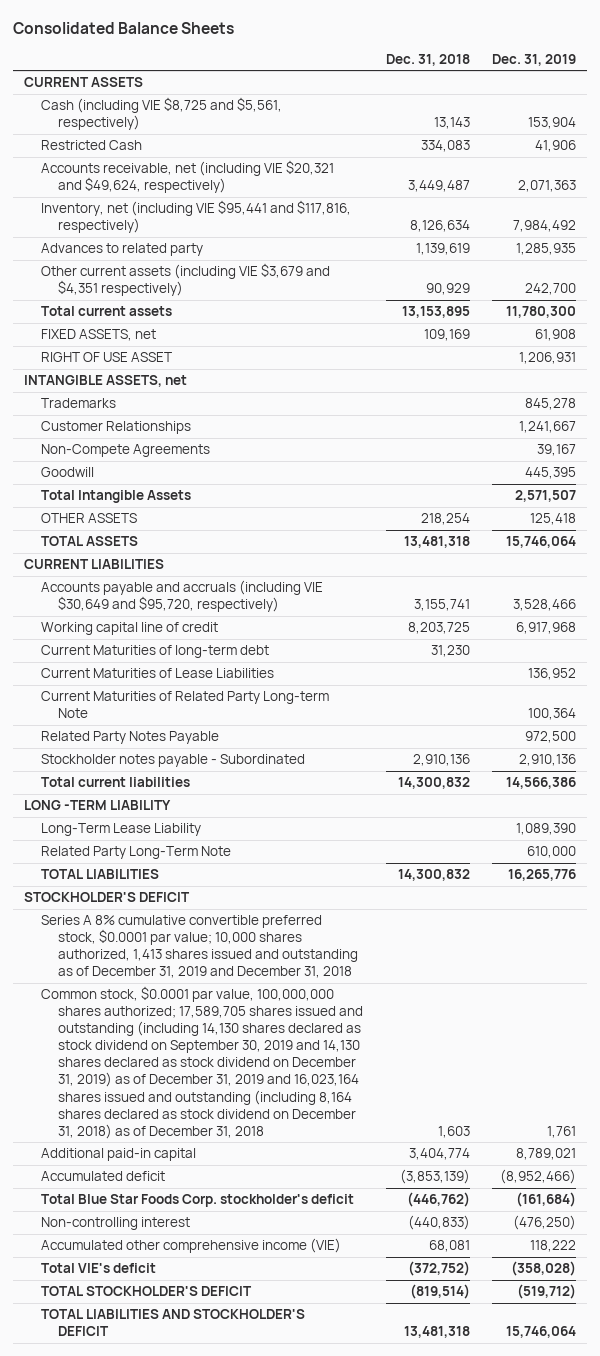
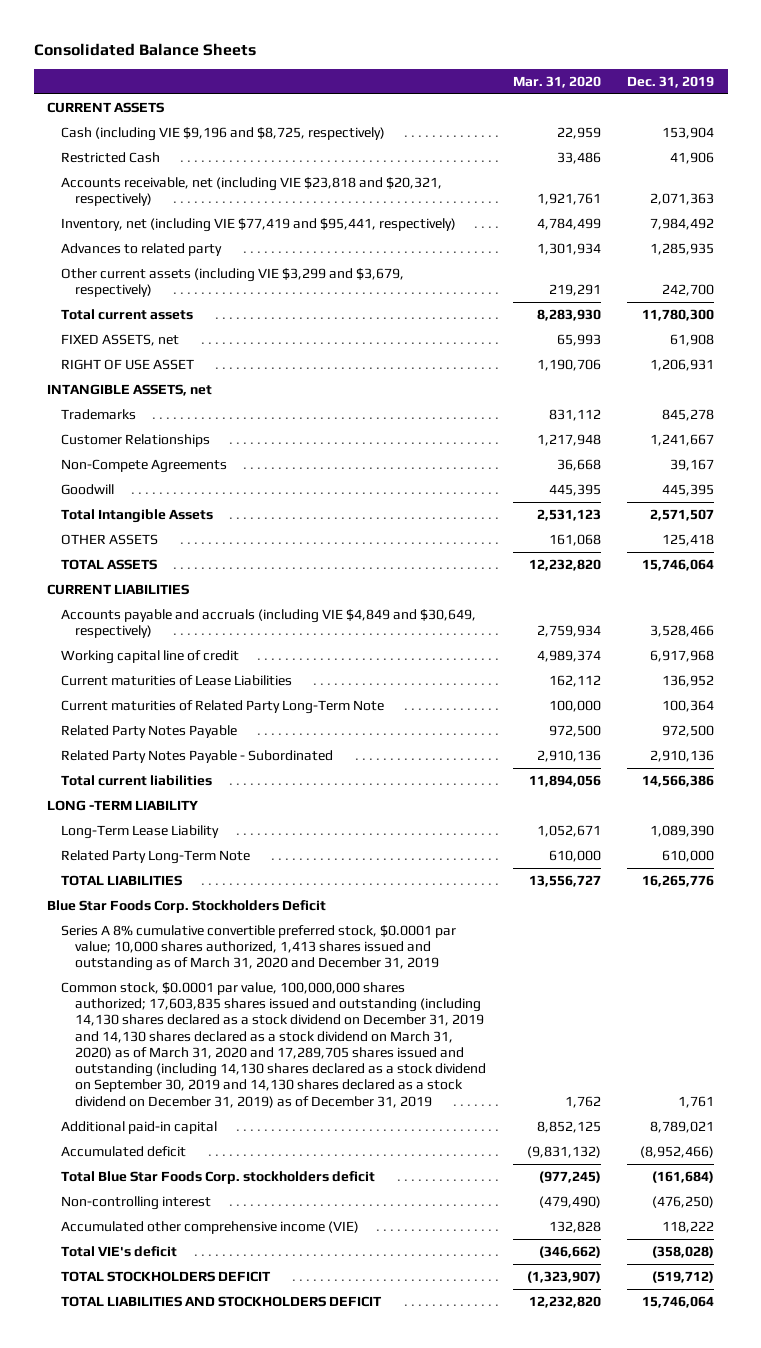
[385,53,470,66] Dec. 31, 2018 -> none
none -> [512,75,601,88] Mar. 31, 2020
[41,97,283,131] Cash (including VIE $8,725 and $5,561, respectively) -> [60,126,385,141] Cash (including VIE $9,196 and $8,725, respectively)
[41,160,335,194] Accounts receivable, net (including VIE $20,321 and $49,624, respectively) -> [60,176,442,207] Accounts receivable, net (including VIE $23,818 and $20,321, respectively)
[41,200,352,234] Inventory, net (including VIE $95,441 and $117,816, respectively) -> [60,217,456,232] Inventory, net (including VIE $77,419 and $95,441, respectively)
[41,263,331,297] Other current assets (including VIE $3,679 and $4,351 respectively) -> [60,267,404,298] Other current assets (including VIE $3,299 and $3,679, respectively)
[41,580,324,613] Accounts payable and accruals (including VIE $30,649 and $95,720, respectively) -> [60,608,476,639] Accounts payable and accruals (including VIE $4,849 and $30,649, respectively)
[41,645,270,659] Current Maturities of long-term debt -> none
[41,668,275,679] Current Maturities of Lease Liabilities -> [60,674,292,686] Current maturities of Lease Liabilities
[41,691,330,719] Current Maturities of Related Party Long-term Note -> [60,699,384,714] Current maturities of Related Party Long-Term Note
[41,754,306,768] Stockholder notes payable - Subordinated -> [60,749,333,763] Related Party Notes Payable - Subordinated
[24,892,191,903] STOCKHOLDER'S DEFICIT -> none
none -> [46,899,326,913] Blue Star Foods Corp. Stockholders Deficit
[41,915,359,979] Series A 8% cumulative convertible preferred stock, $0.0001 par value; 10,000 shares authorized, 1,413 shares issued and outstanding as of December 31, 2019 and December 31, 2018 -> [60,924,456,972] Series A 8% cumulative convertible preferred stock, $0.0001 par value; 10,000 shares authorized, 1,413 shares issued and outstanding as of March 31, 2020 and December 31, 2019
[41,986,364,1139] Common stock, $0.0001 par value, 100,000,000 shares authorized; 17,589,705 shares issued and outstanding (including 14,130 shares declared as stock dividend on September 30, 2019 and 14,130 shares declared as stock dividend on December 31, 2019) as of December 31, 2019 and 16,023,164 shares issued and outstanding (including 8,164 shares declared as stock dividend on December 31, 2018) as of December 31, 2018 -> [60,981,487,1108] Common stock, $0.0001 par value, 100,000,000 shares authorized; 17,603,835 shares issued and outstanding (including 14,130 shares declared as a stock dividend on December 31, 2019 and 14,130 shares declared as a stock dividend on March 31, 2020) as of March 31, 2020 and 17,289,705 shares issued and outstanding (including 14,130 shares declared as a stock dividend on September 30, 2019 and 14,130 shares declared as a stock dividend on December 31, 2019) as of December 31, 2019
[41,1194,355,1208] Total Blue Star Foods Corp. stockholder's deficit -> [60,1170,375,1184] Total Blue Star Foods Corp. stockholders deficit
[41,1286,253,1297] TOTAL STOCKHOLDER'S DEFICIT -> [60,1270,271,1282] TOTAL STOCKHOLDERS DEFICIT
[41,1309,306,1337] TOTAL LIABILITIES AND STOCKHOLDER'S DEFICIT -> [60,1295,382,1307] TOTAL LIABILITIES AND STOCKHOLDERS DEFICIT

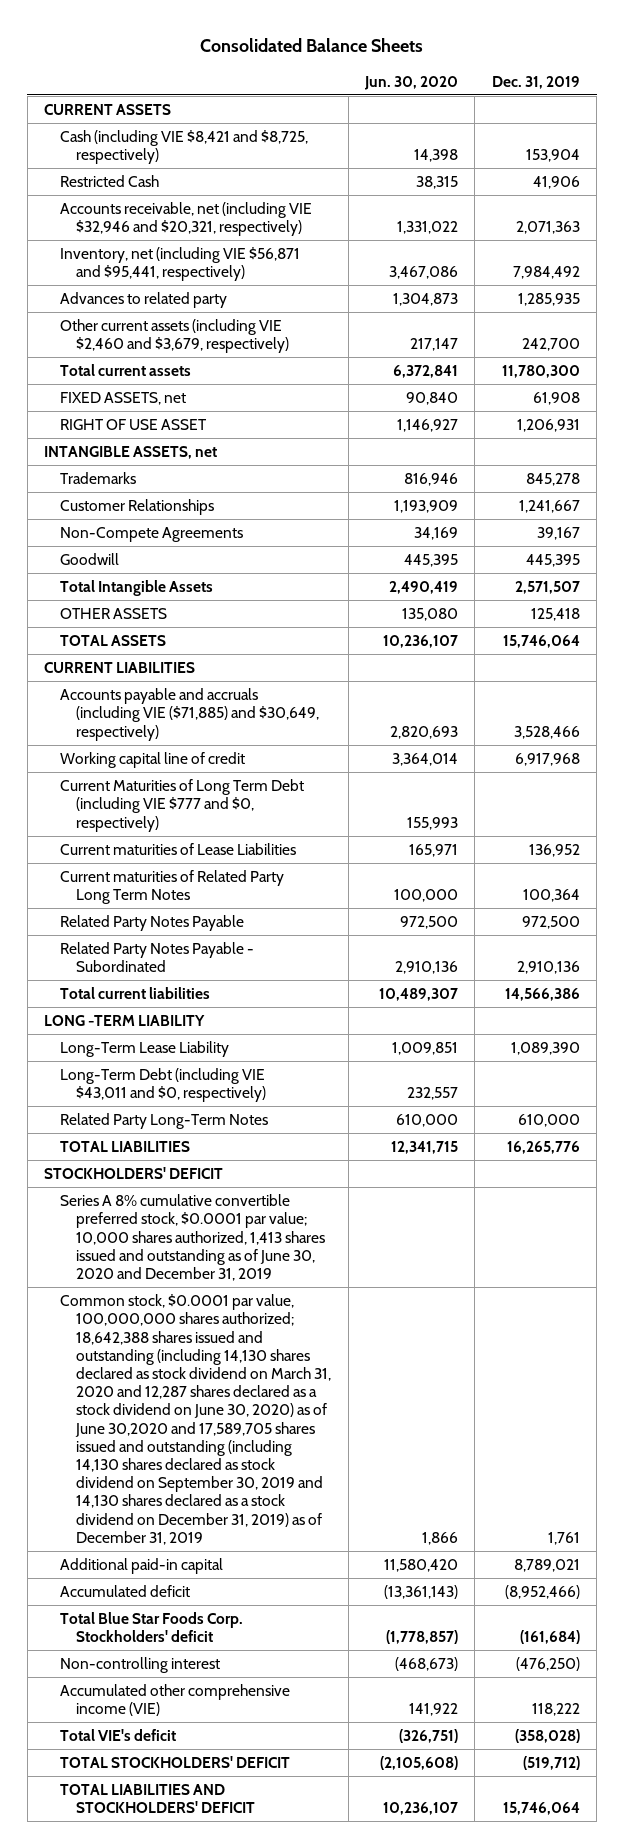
[512,75,601,88] Mar. 31, 2020 -> none
none -> [364,75,459,90] Jun. 30, 2020
[60,126,385,141] Cash (including VIE $9,196 and $8,725, respectively) -> [60,130,309,165] Cash (including VIE $8,421 and $8,725, respectively)
[60,176,442,207] Accounts receivable, net (including VIE $23,818 and $20,321, respectively) -> [60,202,313,237] Accounts receivable, net (including VIE $32,946 and $20,321, respectively)
[60,217,456,232] Inventory, net (including VIE $77,419 and $95,441, respectively) -> [60,247,301,282] Inventory, net (including VIE $56,871 and $95,441, respectively)
[60,267,404,298] Other current assets (including VIE $3,299 and $3,679, respectively) -> [60,319,290,354] Other current assets (including VIE $2,460 and $3,679, respectively)
[60,608,476,639] Accounts payable and accruals (including VIE $4,849 and $30,649, respectively) -> [60,688,320,741] Accounts payable and accruals (including VIE ($71,885) and $30,649, respectively)
none -> [60,779,305,832] Current Maturities of Long Term Debt (including VIE $777 and $0, respectively)
[60,699,384,714] Current maturities of Related Party Long-Term Note -> [60,870,285,905] Current maturities of Related Party Long Term Notes
none -> [60,1068,267,1103] Long-Term Debt (including VIE $43,011 and $0, respectively)
[60,849,250,864] Related Party Long-Term Note -> [60,1113,269,1130] Related Party Long-Term Notes
[46,899,326,913] Blue Star Foods Corp. Stockholders Deficit -> [44,1167,224,1180] STOCKHOLDERS' DEFICIT
[60,924,456,972] Series A 8% cumulative convertible preferred stock, $0.0001 par value; 10,000 shares authorized, 1,413 shares issued and outstanding as of March 31, 2020 and December 31, 2019 -> [60,1194,326,1281] Series A 8% cumulative convertible preferred stock, $0.0001 par value; 10,000 shares authorized, 1,413 shares issued and outstanding as of June 30, 2020 and December 31, 2019
[60,981,487,1108] Common stock, $0.0001 par value, 100,000,000 shares authorized; 17,603,835 shares issued and outstanding (including 14,130 shares declared as a stock dividend on December 31, 2019 and 14,130 shares declared as a stock dividend on March 31, 2020) as of March 31, 2020 and 17,289,705 shares issued and outstanding (including 14,130 shares declared as a stock dividend on September 30, 2019 and 14,130 shares declared as a stock dividend on December 31, 2019) as of December 31, 2019 -> [60,1294,332,1545] Common stock, $0.0001 par value, 100,000,000 shares authorized; 18,642,388 shares issued and outstanding (including 14,130 shares declared as stock dividend on March 31, 2020 and 12,287 shares declared as a stock dividend on June 30, 2020) as of June 30,2020 and 17,589,705 shares issued and outstanding (including 14,130 shares declared as stock dividend on September 30, 2019 and 14,130 shares declared as a stock dividend on December 31, 2019) as of December 31, 2019
[60,1170,375,1184] Total Blue Star Foods Corp. stockholders deficit -> [60,1612,244,1643] Total Blue Star Foods Corp. Stockholders' deficit
[60,1270,271,1282] TOTAL STOCKHOLDERS DEFICIT -> [60,1756,291,1769] TOTAL STOCKHOLDERS' DEFICIT
[60,1295,382,1307] TOTAL LIABILITIES AND STOCKHOLDERS DEFICIT -> [60,1784,256,1814] TOTAL LIABILITIES AND STOCKHOLDERS' DEFICIT

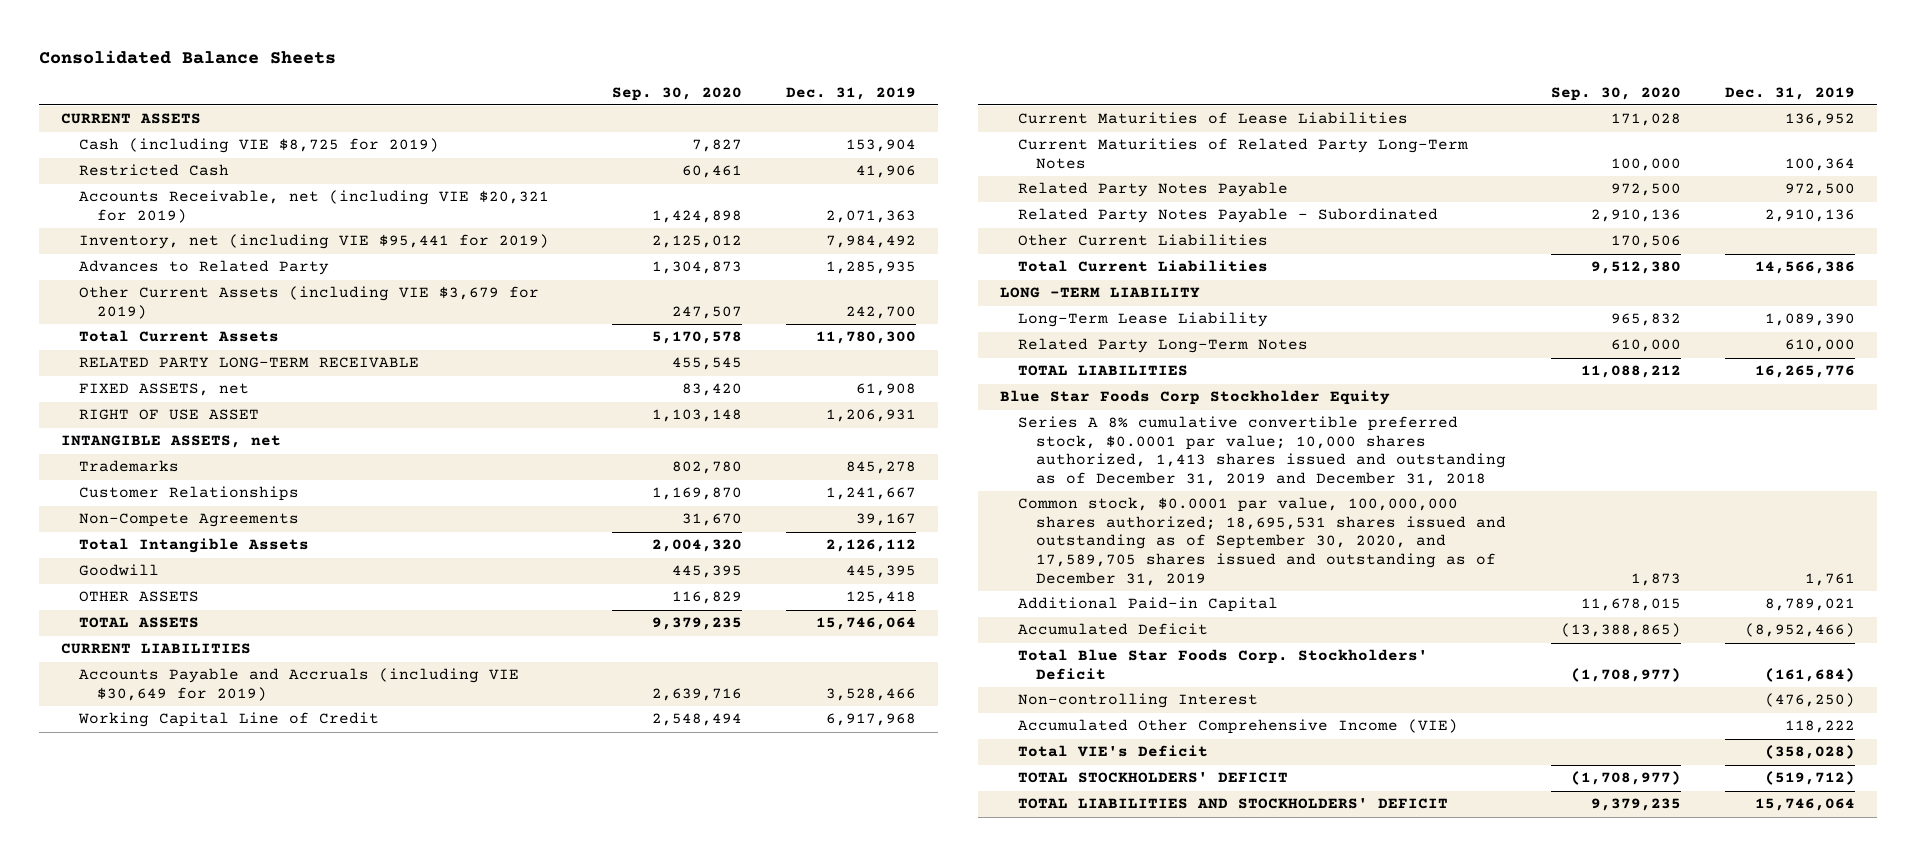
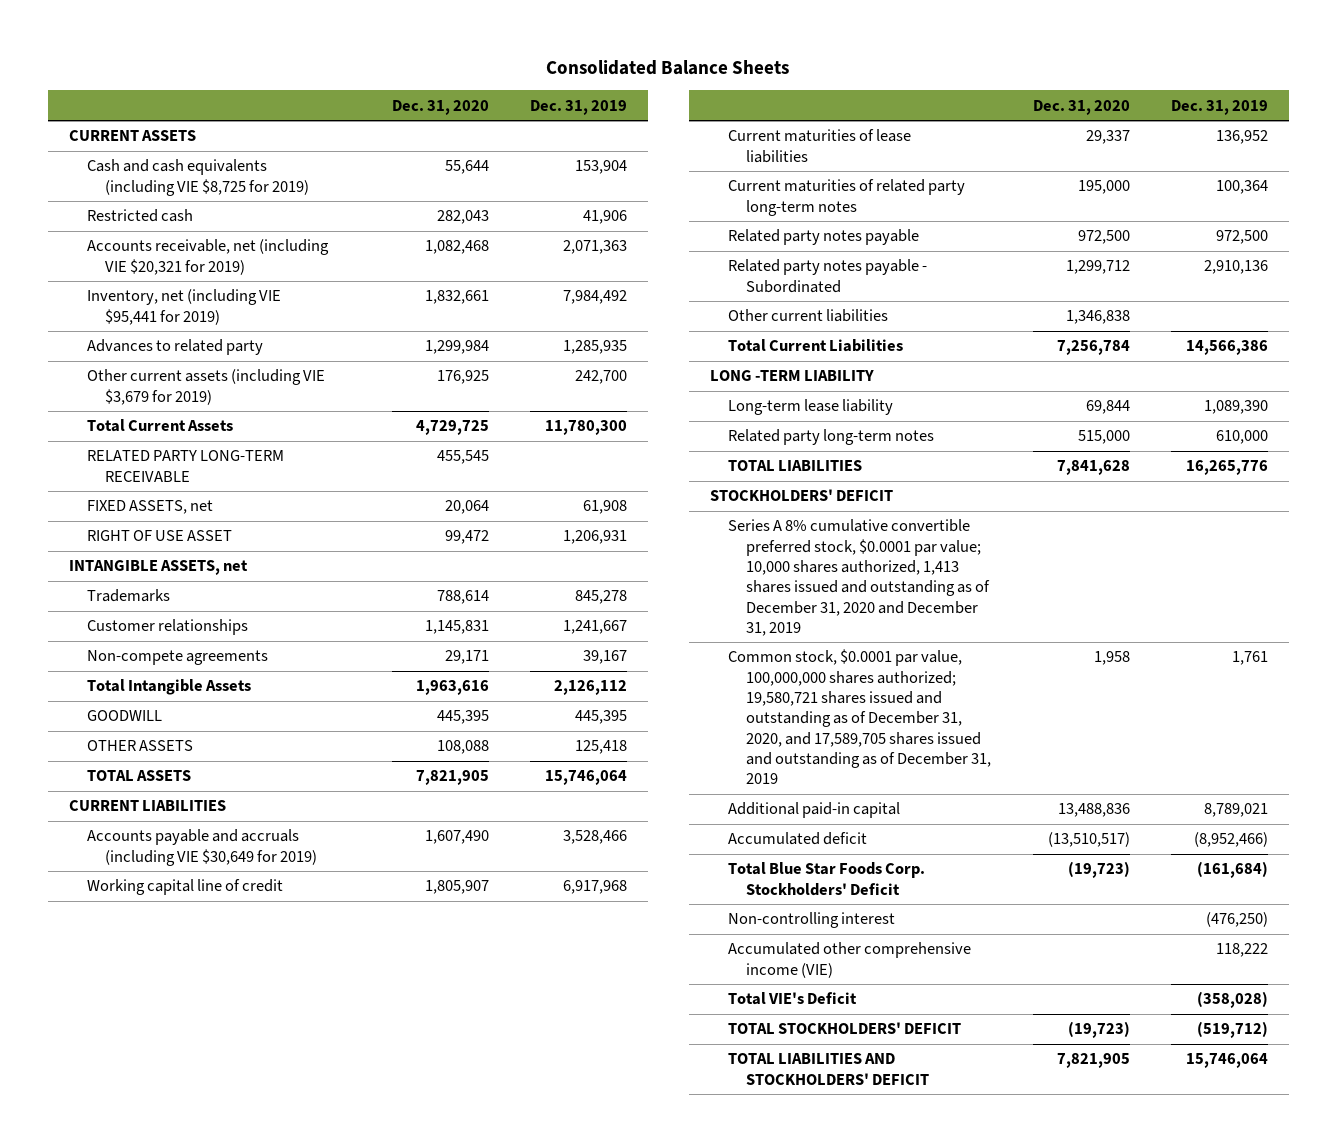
[611,86,742,101] Sep. 30, 2020 -> none
none -> [391,99,489,115] Dec. 31, 2020
[79,138,440,154] Cash (including VIE $8,725 for 2019) -> [86,159,310,196] Cash and cash equivalents (including VIE $8,725 for 2019)
[79,164,230,177] Restricted Cash -> [86,209,193,223] Restricted cash
[79,190,550,223] Accounts Receivable, net (including VIE $20,321 for 2019) -> [86,239,329,275] Accounts receivable, net (including VIE $20,321 for 2019)
[79,260,330,276] Advances to Related Party -> [86,339,263,356] Advances to related party
[79,286,540,319] Other Current Assets (including VIE $3,679 for 2019) -> [86,369,325,405] Other current assets (including VIE $3,679 for 2019)
[79,486,300,502] Customer Relationships -> [86,619,248,636] Customer relationships
[79,513,300,528] Non-Compete Agreements -> [86,650,268,666] Non-compete agreements
[79,564,160,577] Goodwill -> [86,710,162,722] GOODWILL
[79,668,520,701] Accounts Payable and Accruals (including VIE $30,649 for 2019) -> [86,829,318,866] Accounts payable and accruals (including VIE $30,649 for 2019)
[78,712,380,728] Working Capital Line of Credit -> [86,879,283,896] Working capital line of credit
[1018,112,1409,125] Current Maturities of Lease Liabilities -> [727,129,911,163] Current maturities of lease liabilities
[1018,138,1469,169] Current Maturities of Related Party Long-Term Notes -> [727,179,965,216] Current maturities of related party long-term notes
[1018,182,1289,198] Related Party Notes Payable -> [727,229,919,246] Related party notes payable
[1018,208,1439,224] Related Party Notes Payable - Subordinated -> [727,259,927,293] Related party notes payable - Subordinated
[1018,234,1269,247] Other Current Liabilities -> [727,309,888,323] Other current liabilities
[1018,312,1269,328] Long-Term Lease Liability -> [727,399,893,416] Long-term lease liability
[1018,338,1309,354] Related Party Long-Term Notes -> [727,429,934,446] Related party long-term notes
[999,390,1390,406] Blue Star Foods Corp Stockholder Equity -> none
none -> [709,489,893,502] STOCKHOLDERS' DEFICIT
[1018,416,1507,487] Series A 8% cumulative convertible preferred stock, $0.0001 par value; 10,000 shares authorized, 1,413 shares issued and outstanding as of December 31, 2019 and December 31, 2018 -> [727,519,991,636] Series A 8% cumulative convertible preferred stock, $0.0001 par value; 10,000 shares authorized, 1,413 shares issued and outstanding as of December 31, 2020 and December 31, 2019
[1018,497,1507,586] Common stock, $0.0001 par value, 100,000,000 shares authorized; 18,695,531 shares issued and outstanding as of September 30, 2020, and 17,589,705 shares issued and outstanding as of December 31, 2019 -> [727,649,992,785] Common stock, $0.0001 par value, 100,000,000 shares authorized; 19,580,721 shares issued and outstanding as of December 31, 2020, and 17,589,705 shares issued and outstanding as of December 31, 2019
[1018,597,1279,613] Additional Paid-in Capital -> [727,802,900,819] Additional paid-in capital
[1018,623,1209,636] Accumulated Deficit -> [727,832,867,846] Accumulated deficit
[1018,693,1259,709] Non-controlling Interest -> [727,912,895,929] Non-controlling interest
[1018,719,1459,735] Accumulated Other Comprehensive Income (VIE) -> [727,942,971,978] Accumulated other comprehensive income (VIE)

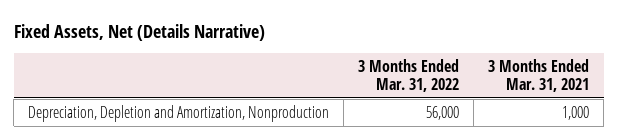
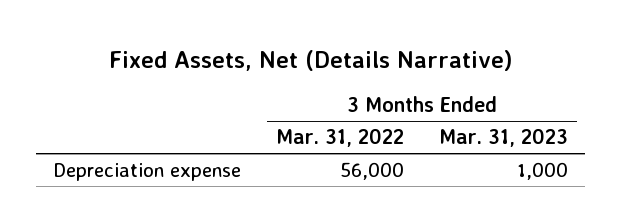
[488,58,590,92] 3 Months Ended Mar. 31, 2021 -> none
none -> [438,128,568,148] Mar. 31, 2023
[28,104,330,122] Depreciation, Depletion and Amortization, Nonproduction -> [53,163,242,182] Depreciation expense

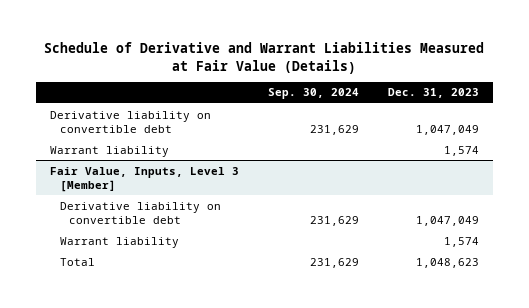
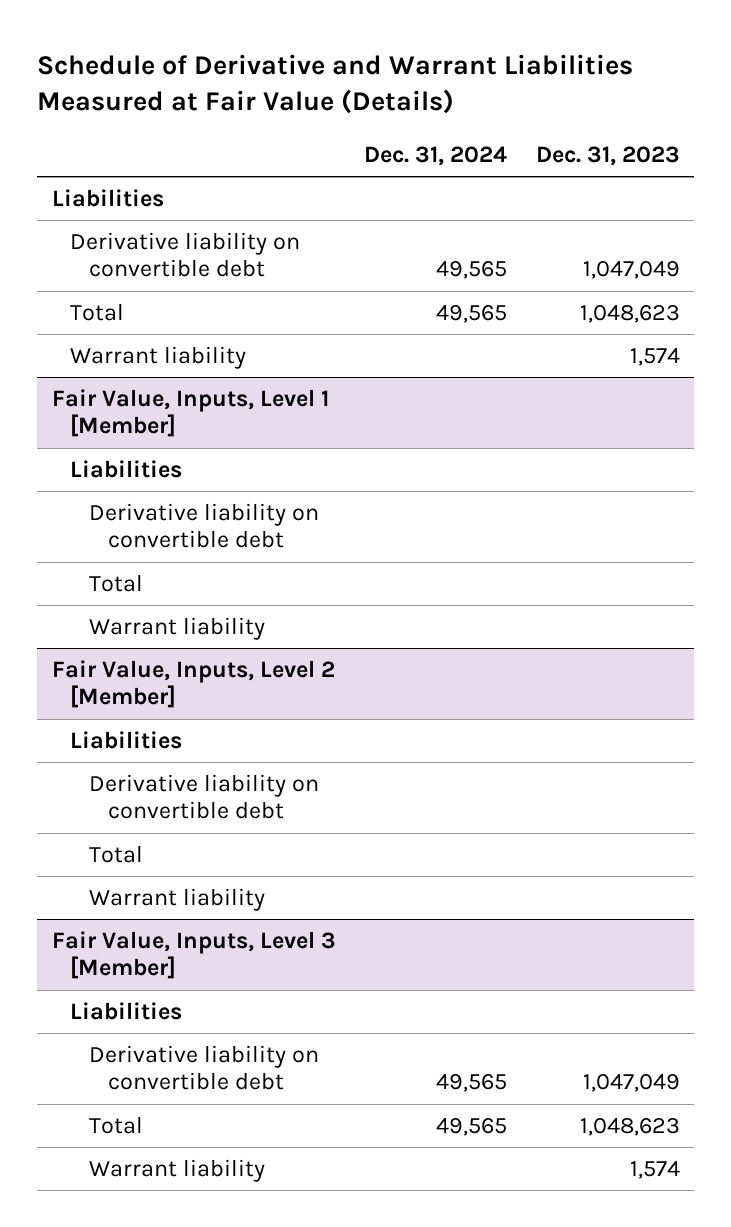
[267,88,359,100] Sep. 30, 2024 -> none
none -> [364,146,508,167] Dec. 31, 2024
none -> [51,188,164,207] Liabilities
none -> [70,302,125,321] Total
none -> [51,388,329,438] Fair Value, Inputs, Level 1 [Member]
none -> [70,459,183,478] Liabilities
none -> [89,502,320,549] Derivative liability on convertible debt
none -> [89,573,144,592] Total
none -> [89,616,266,640] Warrant liability
none -> [51,659,335,709] Fair Value, Inputs, Level 2 [Member]
none -> [70,730,183,749] Liabilities
none -> [89,773,320,820] Derivative liability on convertible debt
none -> [89,844,144,863] Total
none -> [89,887,266,911] Warrant liability
none -> [70,1001,183,1020] Liabilities
[59,236,179,248] Warrant liability -> [89,1158,266,1182] Warrant liability

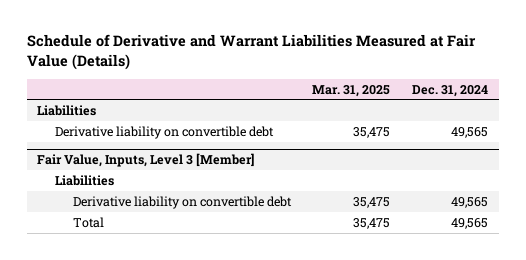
[535,146,680,167] Dec. 31, 2023 -> none
none -> [312,84,391,97] Mar. 31, 2025
[70,302,125,321] Total -> none
[70,345,247,369] Warrant liability -> none
[51,388,329,438] Fair Value, Inputs, Level 1 [Member] -> none
[70,459,183,478] Liabilities -> none
[89,502,320,549] Derivative liability on convertible debt -> none
[89,573,144,592] Total -> none
[89,616,266,640] Warrant liability -> none
[51,659,335,709] Fair Value, Inputs, Level 2 [Member] -> none
[70,730,183,749] Liabilities -> none
[89,773,320,820] Derivative liability on convertible debt -> none
[89,844,144,863] Total -> none
[89,887,266,911] Warrant liability -> none
[89,1158,266,1182] Warrant liability -> none

